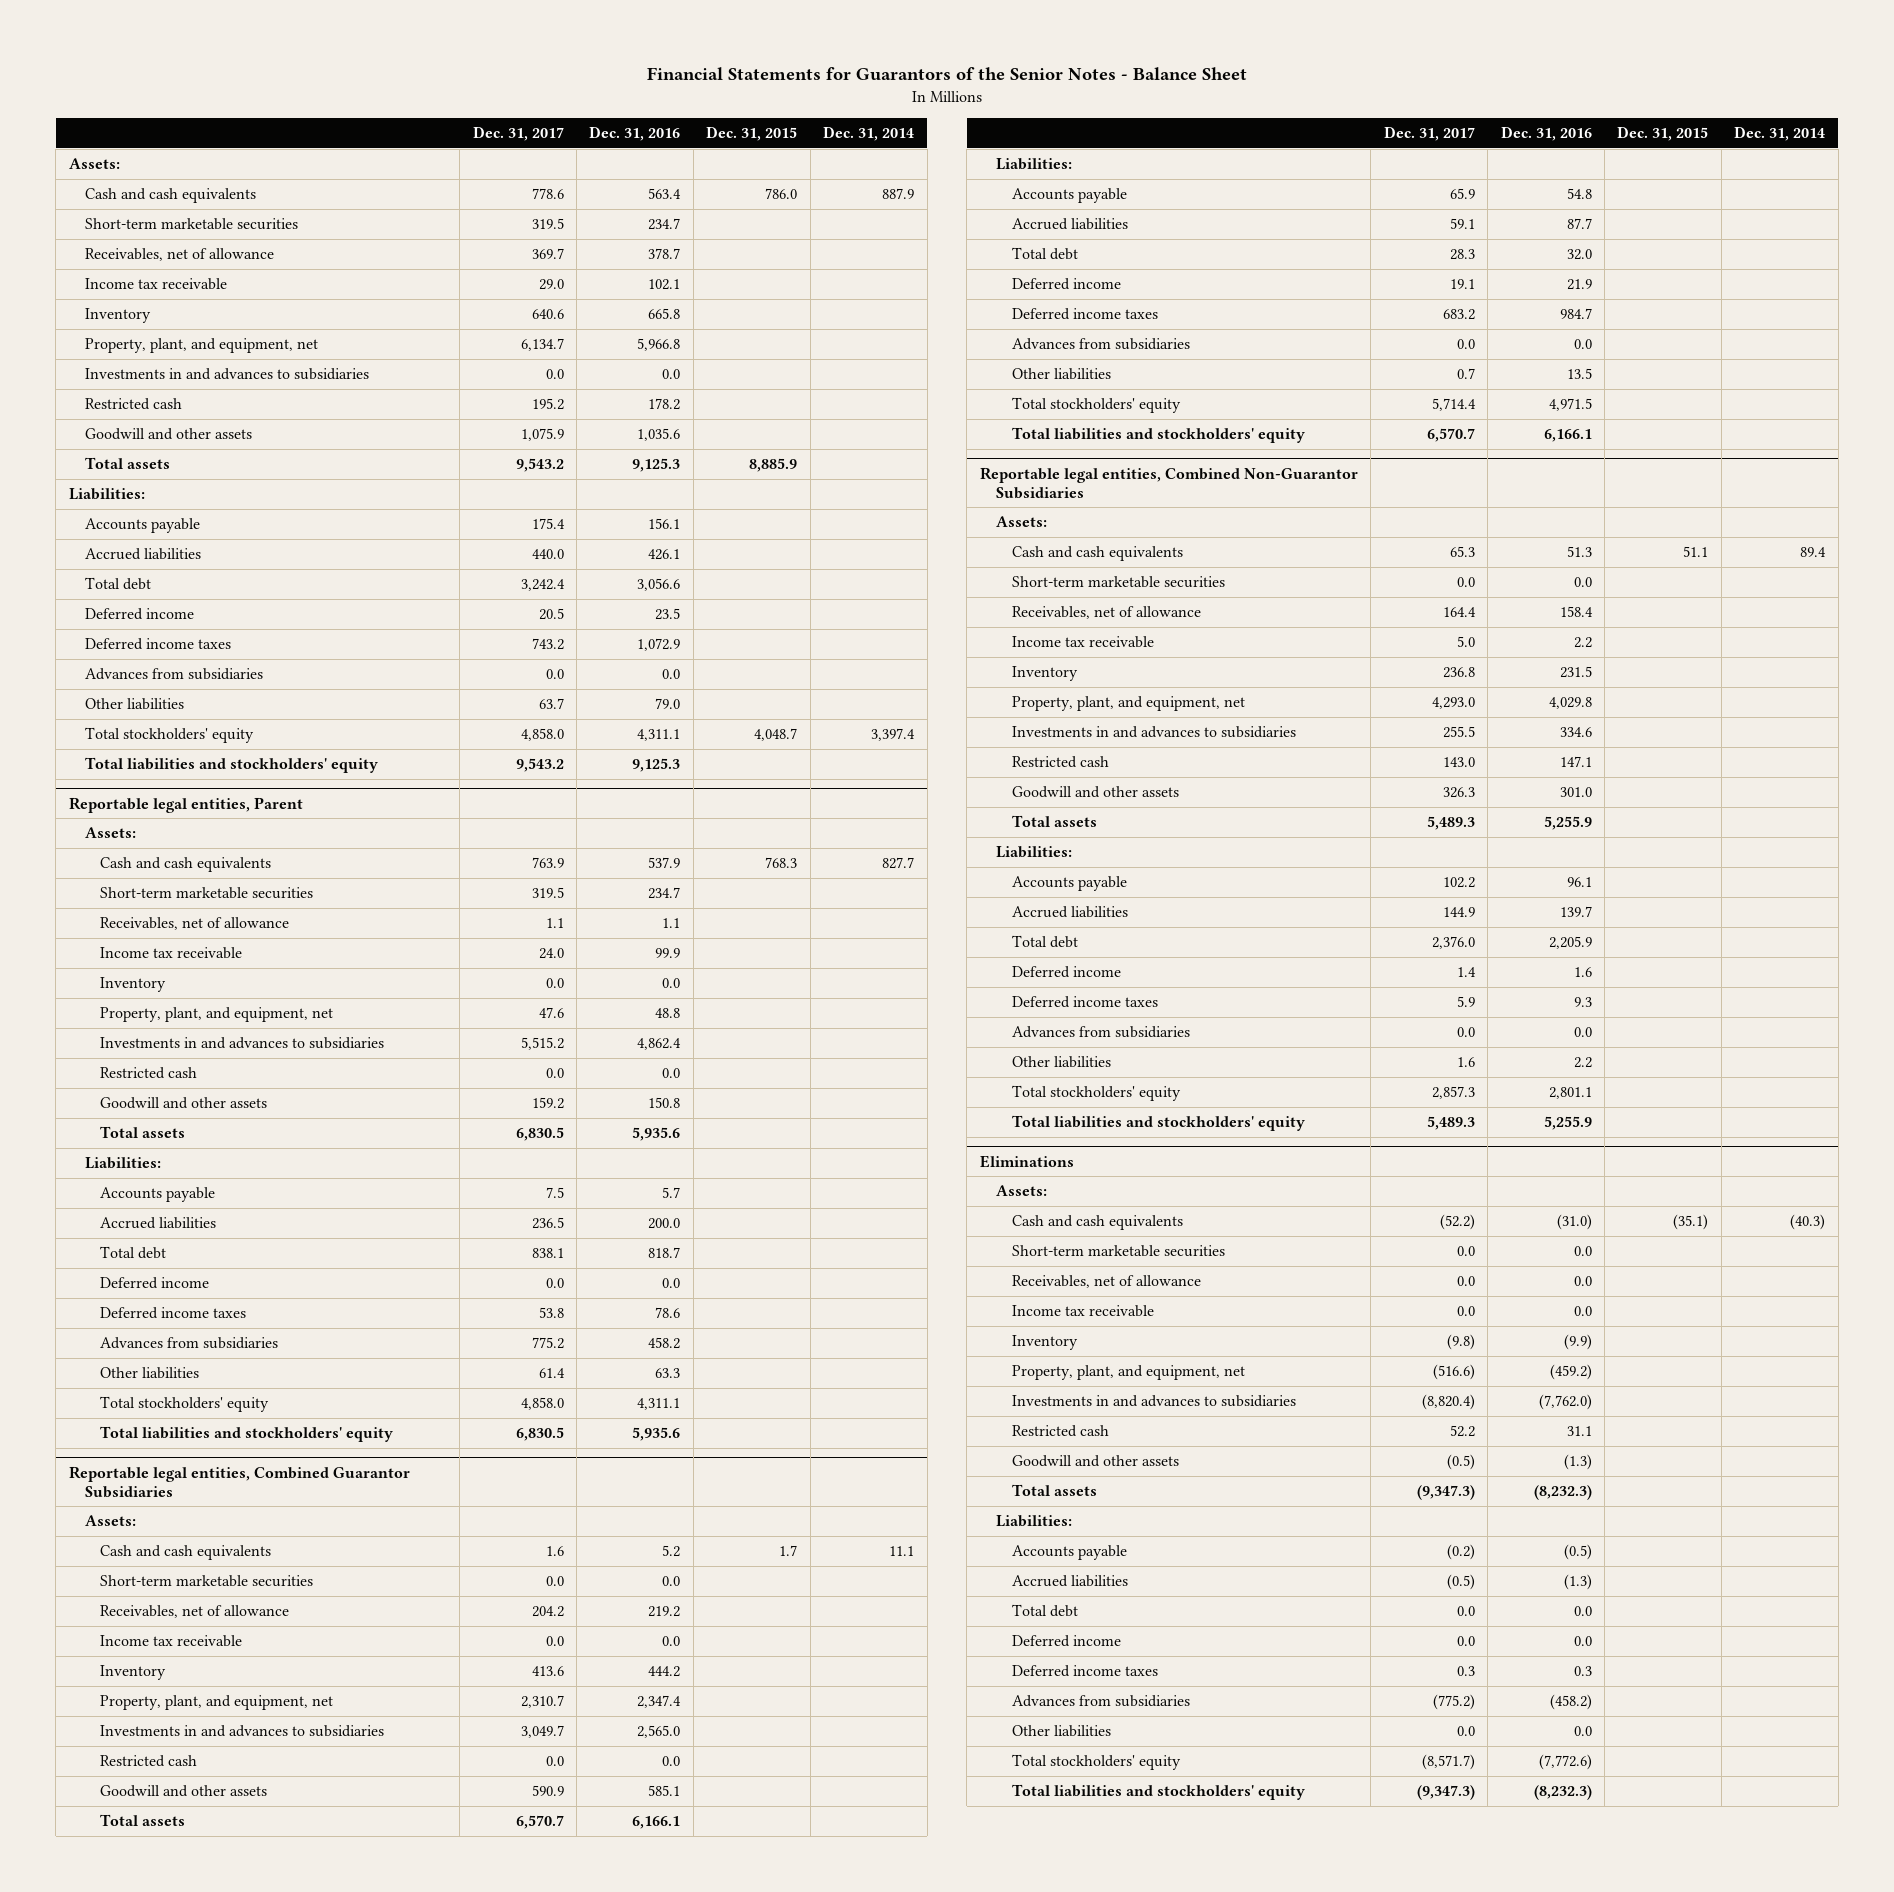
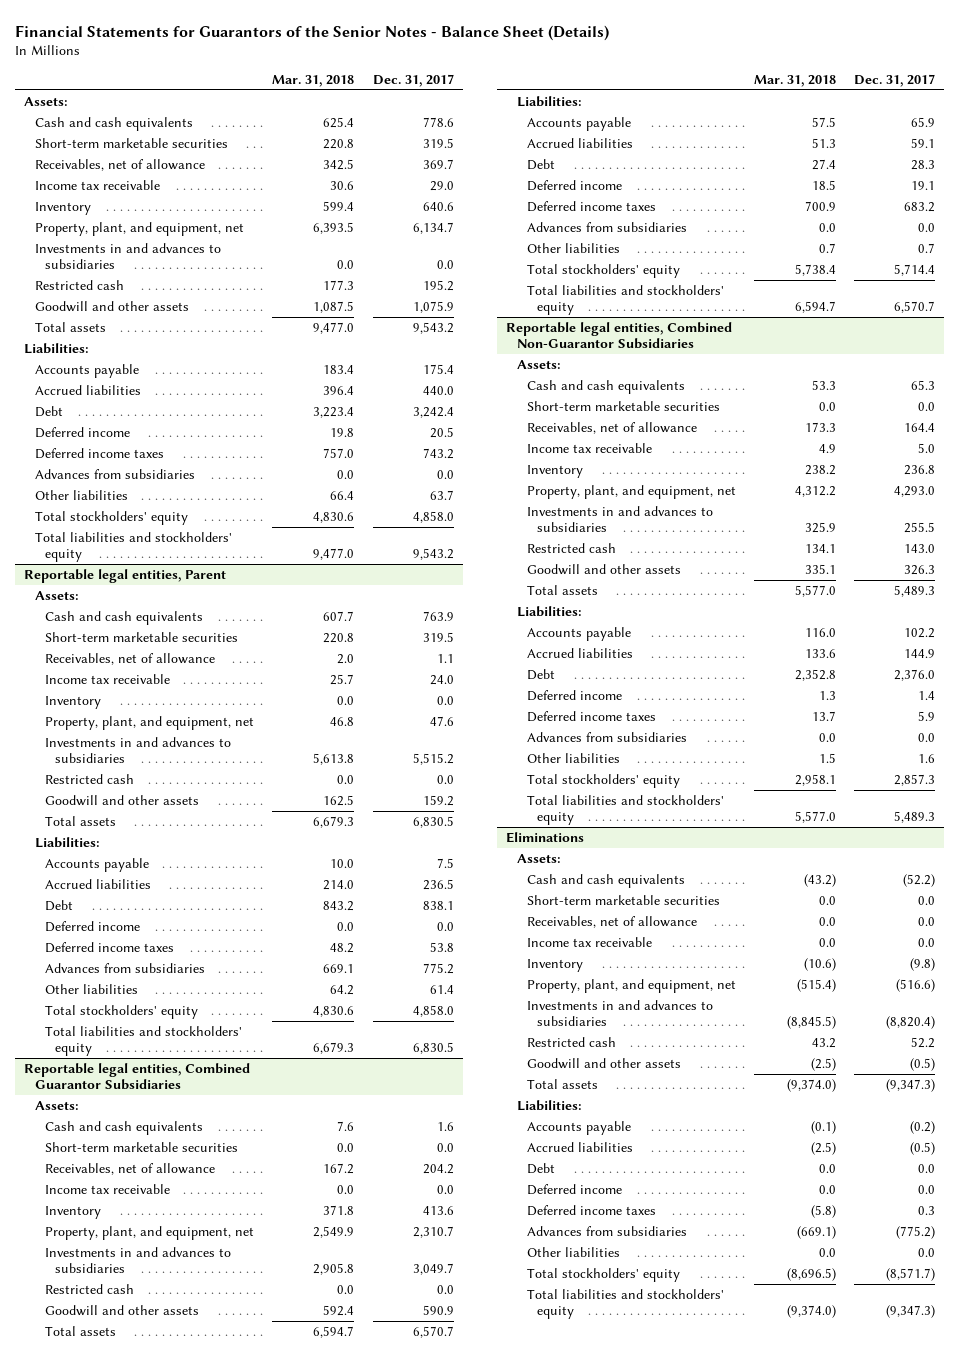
[646,67,1247,82] Financial Statements for Guarantors of the Senior Notes - Balance Sheet -> [15,24,610,41] Financial Statements for Guarantors of the Senior Notes - Balance Sheet (Details)
[589,126,681,142] Dec. 31, 2016 -> none
[706,126,798,142] Dec. 31, 2015 -> none
[823,126,915,142] Dec. 31, 2014 -> none
none -> [272,74,355,87] Mar. 31, 2018
[84,577,151,591] Total debt -> [34,405,63,417] Debt
[100,1246,167,1260] Total debt -> [45,899,74,911] Debt
[1011,247,1078,261] Total debt -> [526,158,555,170] Debt
[1011,935,1078,949] Total debt -> [526,668,555,680] Debt
[1011,1604,1078,1618] Total debt -> [526,1162,555,1174] Debt

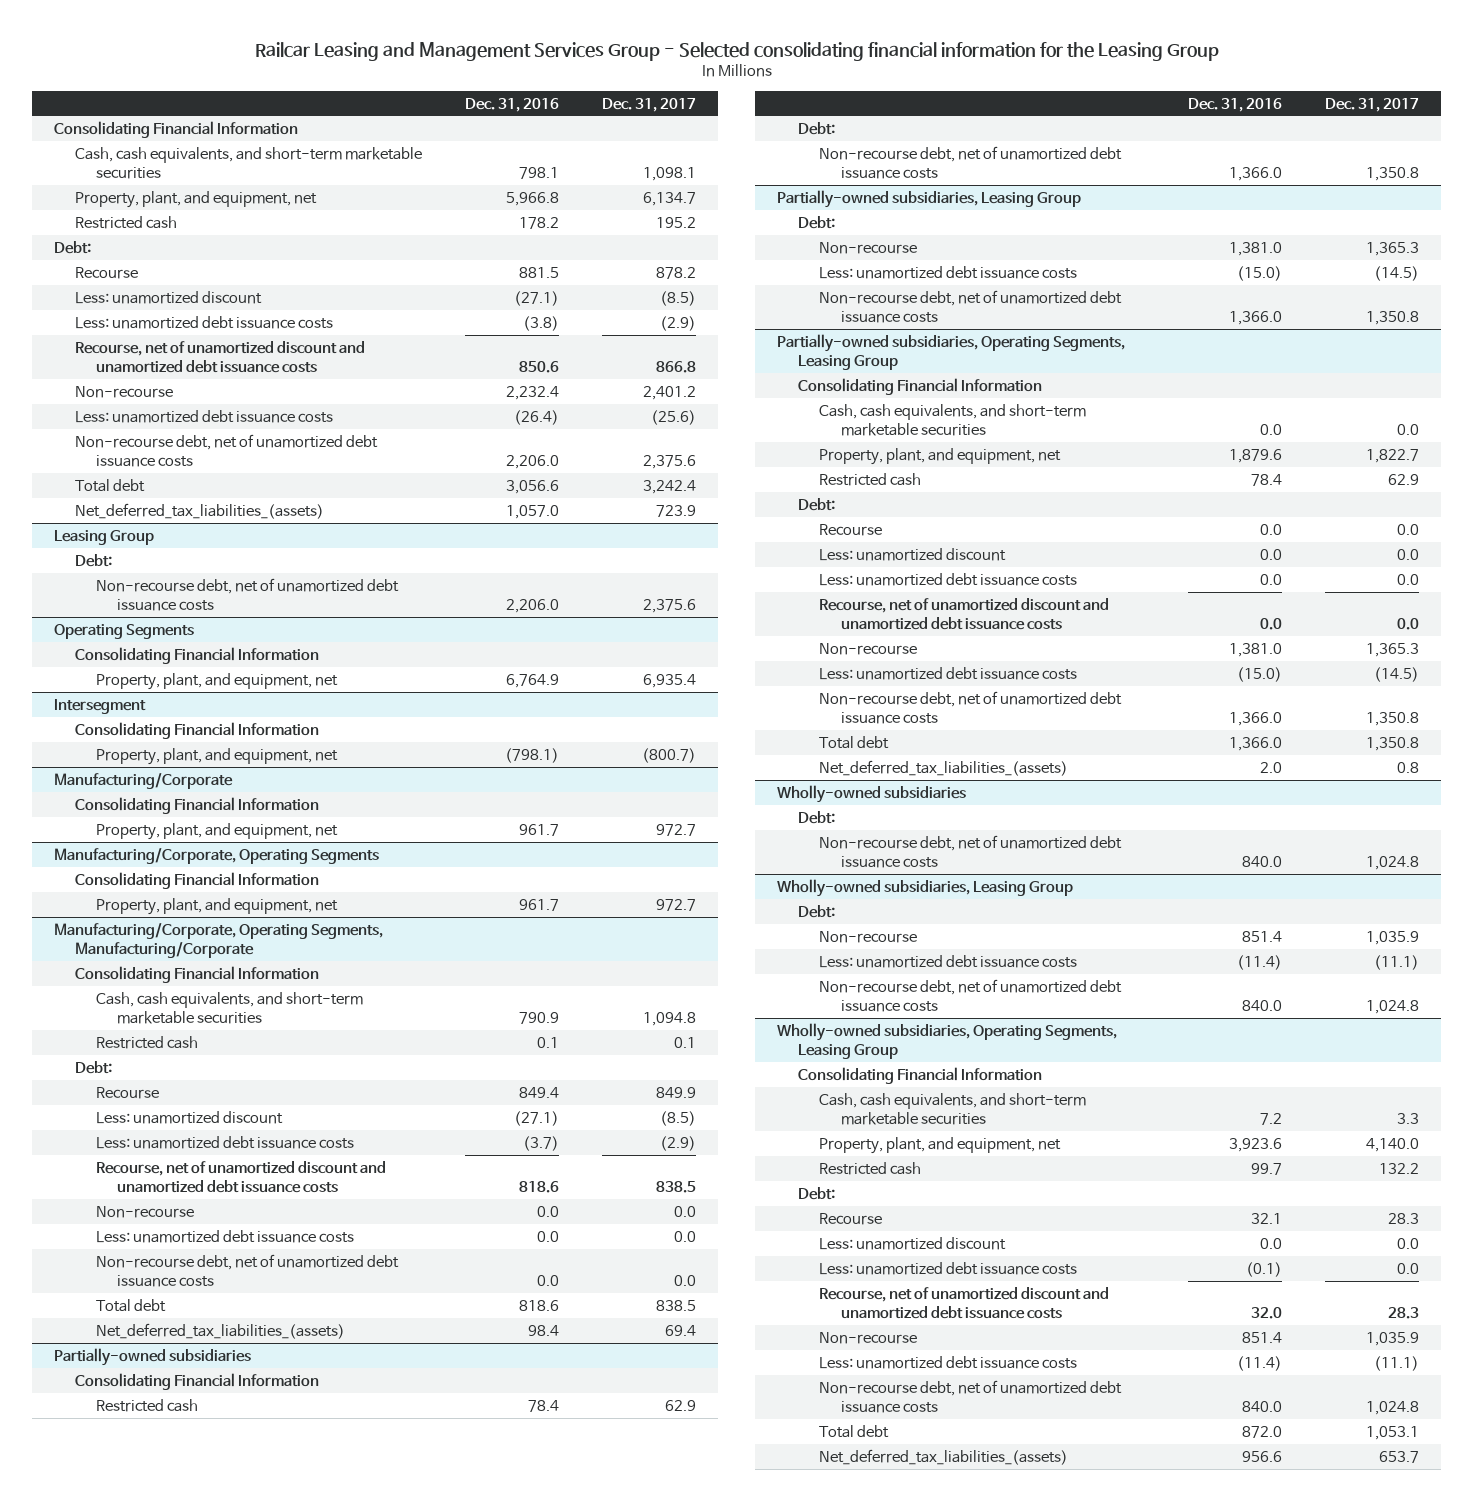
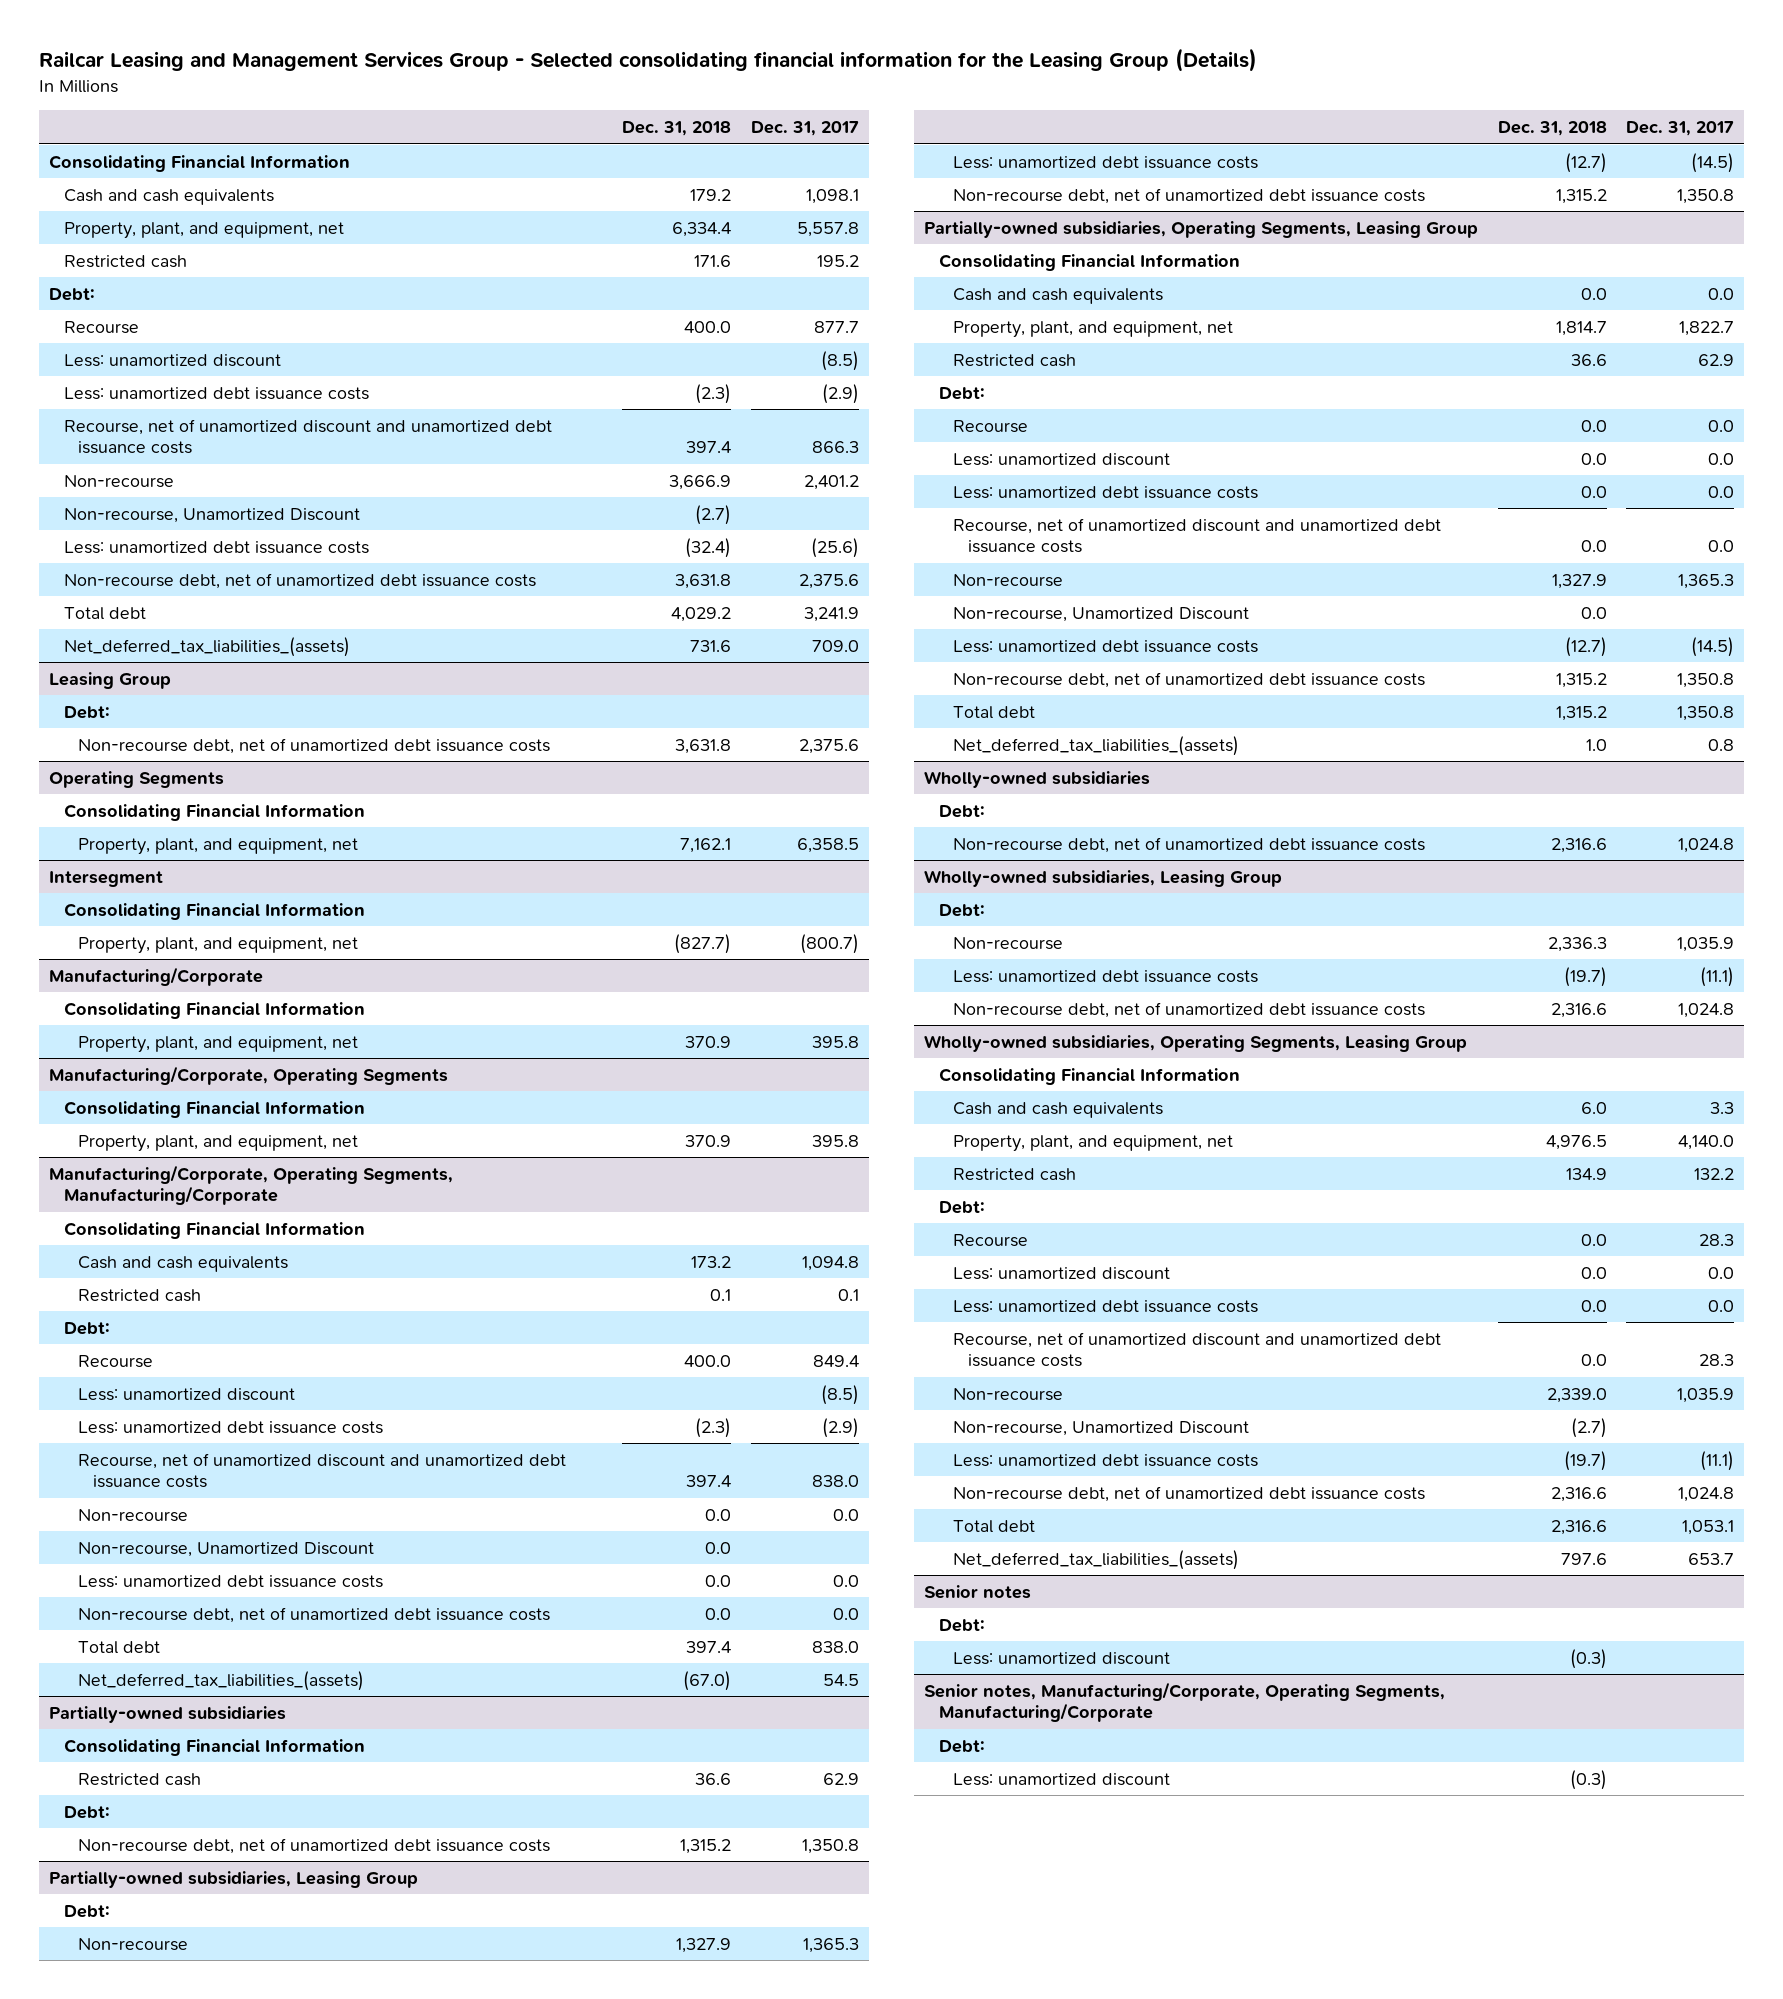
[254,41,1219,61] Railcar Leasing and Management Services Group - Selected consolidating financial information for the Leasing Group -> [39,48,1258,73] Railcar Leasing and Management Services Group - Selected consolidating financial information for the Leasing Group (Details)
[465,97,560,112] Dec. 31, 2016 -> none
none -> [622,121,732,137] Dec. 31, 2018
[75,146,423,180] Cash, cash equivalents, and short-term marketable securities -> [63,188,274,205] Cash and cash equivalents
[643,191,697,206] 6,134.7 -> [797,221,860,237] 5,557.8
[656,266,697,279] 878.2 -> [814,320,860,333] 877.7
[656,361,697,374] 866.8 -> [812,441,860,454] 866.3
none -> [63,507,360,523] Non-recourse, Unamortized Discount
[643,479,697,494] 3,242.4 -> [804,606,860,622] 3,241.9
[656,504,697,517] 723.9 -> [812,639,860,652] 709.0
[643,673,697,688] 6,935.4 -> [797,837,860,853] 6,358.5
[656,823,697,836] 972.7 -> [812,1035,860,1048] 395.8
[656,898,697,911] 972.7 -> [812,1134,860,1147] 395.8
[96,991,364,1025] Cash, cash equivalents, and short-term marketable securities -> [78,1255,289,1272] Cash and cash equivalents
[656,1086,697,1098] 849.9 -> [813,1354,860,1367] 849.4
[656,1181,697,1194] 838.5 -> [812,1475,860,1488] 838.0
none -> [78,1541,375,1557] Non-recourse, Unamortized Discount
[656,1299,697,1311] 838.5 -> [812,1640,860,1653] 838.0
[665,1324,697,1336] 69.4 -> [823,1673,860,1686] 54.5
[819,403,1087,437] Cash, cash equivalents, and short-term marketable securities -> [953,287,1164,304] Cash and cash equivalents
none -> [953,606,1250,622] Non-recourse, Unamortized Discount
[819,1092,1087,1126] Cash, cash equivalents, and short-term marketable securities -> [953,1101,1164,1118] Cash and cash equivalents
none -> [953,1420,1250,1436] Non-recourse, Unamortized Discount
none -> [924,1584,1032,1599] Senior notes
none -> [938,1618,985,1632] Debt:
none -> [953,1651,1171,1665] Less: unamortized discount
none -> [924,1681,1446,1723] Senior notes, Manufacturing/Corporate, Operating Segments, Manufacturing/Corporate
none -> [938,1739,985,1753] Debt:
none -> [953,1772,1171,1786] Less: unamortized discount

